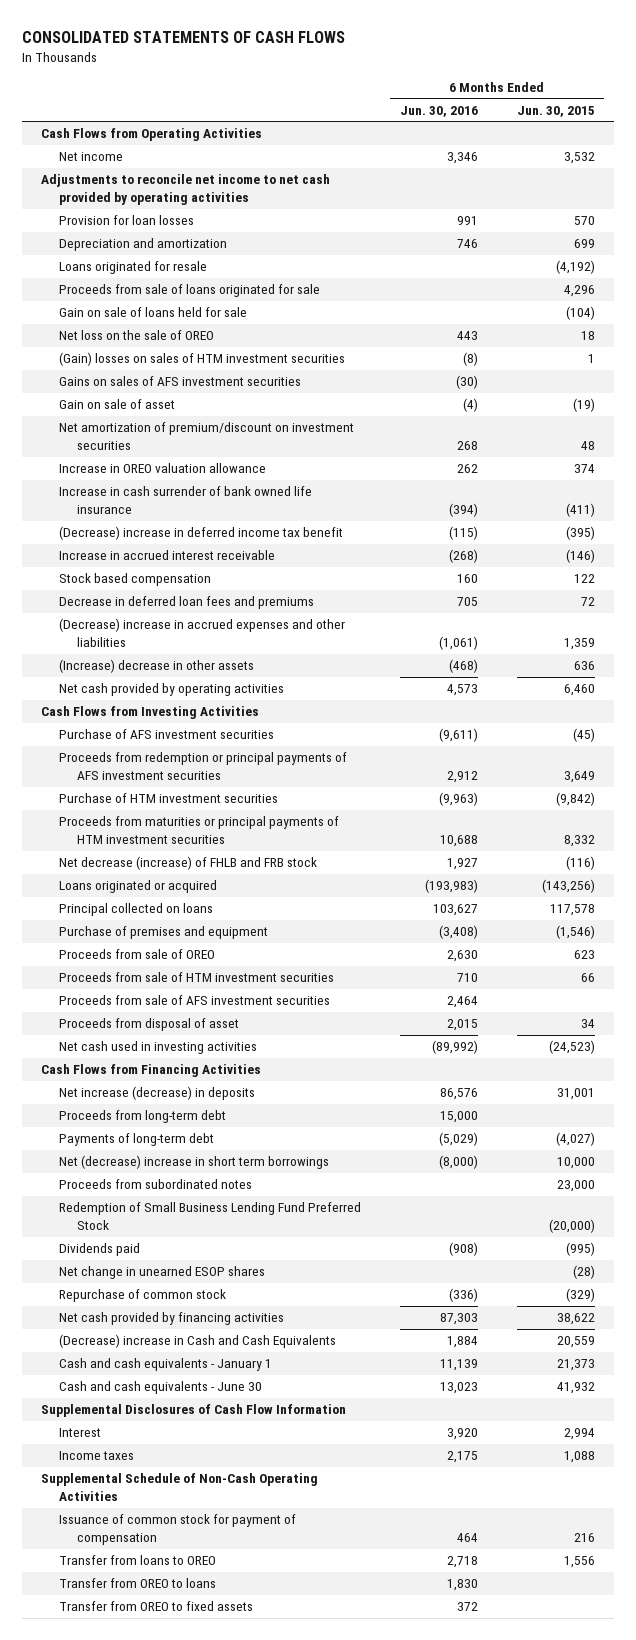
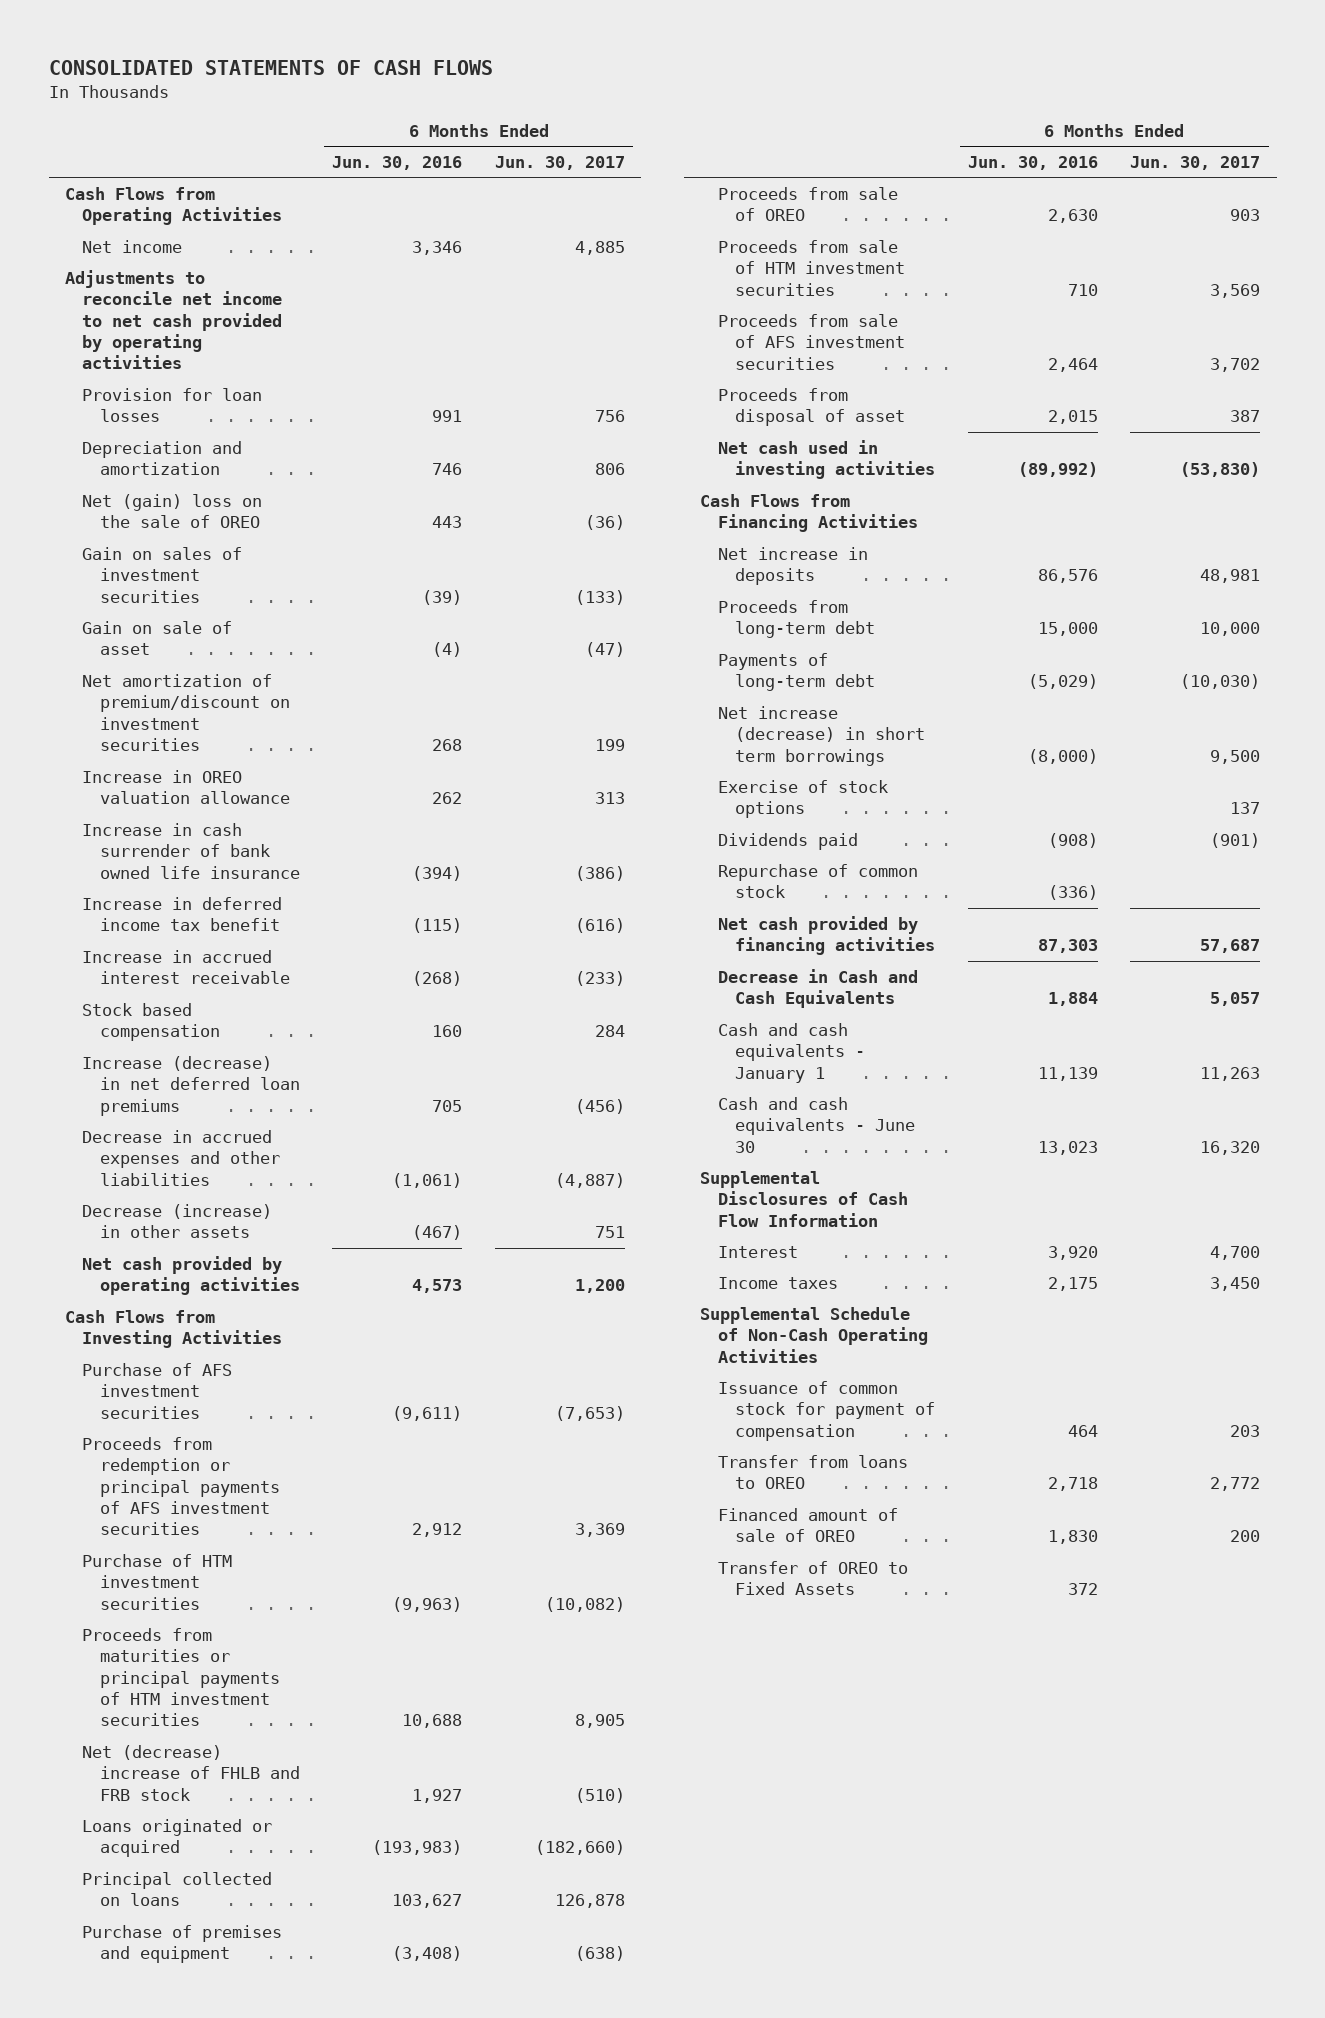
[516,105,595,117] Jun. 30, 2015 -> none
none -> [495,155,626,170] Jun. 30, 2017
[59,261,208,275] Loans originated for resale -> none
[59,284,321,298] Proceeds from sale of loans originated for sale -> none
[59,307,248,318] Gain on sale of loans held for sale -> none
[59,376,302,387] Gains on sales of AFS investment securities -> none
[59,330,215,341] Net loss on the sale of OREO -> [82,493,263,529] Net (gain) loss on the sale of OREO
[59,352,346,367] (Gain) losses on sales of HTM investment securities -> [82,546,243,603] Gain on sales of investment securities
[462,352,478,367] (8) -> [422,589,463,605] (39)
[59,526,344,541] (Decrease) increase in deferred income tax benefit -> [82,896,283,932] Increase in deferred income tax benefit
[59,596,315,610] Decrease in deferred loan fees and premiums -> [82,1055,300,1116] Increase (decrease) in net deferred loan premiums
[59,618,346,648] (Decrease) increase in accrued expenses and other liabilities -> [82,1129,280,1186] Decrease in accrued expenses and other liabilities
[59,659,255,674] (Increase) decrease in other assets -> [82,1203,273,1239] Decrease (increase) in other assets
[448,659,478,674] (468) -> [412,1225,463,1241] (467)
[59,856,318,871] Net decrease (increase) of FHLB and FRB stock -> [82,1744,300,1801] Net (decrease) increase of FHLB and FRB stock
[59,1086,256,1101] Net increase (decrease) in deposits -> [717,546,868,586] Net increase in deposits
[59,1179,253,1190] Proceeds from subordinated notes -> none
[59,1202,362,1231] Redemption of Small Business Lending Fund Preferred Stock -> none
[59,1155,330,1170] Net (decrease) increase in short term borrowings -> [717,705,926,766] Net increase (decrease) in short term borrowings
none -> [717,779,888,819] Exercise of stock options
[59,1266,266,1280] Net change in unearned ESOP shares -> none
[59,1334,337,1349] (Decrease) increase in Cash and Cash Equivalents -> [717,968,918,1009] Decrease in Cash and Cash Equivalents
[59,1578,217,1589] Transfer from OREO to loans -> [717,1507,898,1543] Financed amount of sale of OREO
[59,1601,254,1612] Transfer from OREO to fixed assets -> [717,1560,908,1596] Transfer of OREO to Fixed Assets

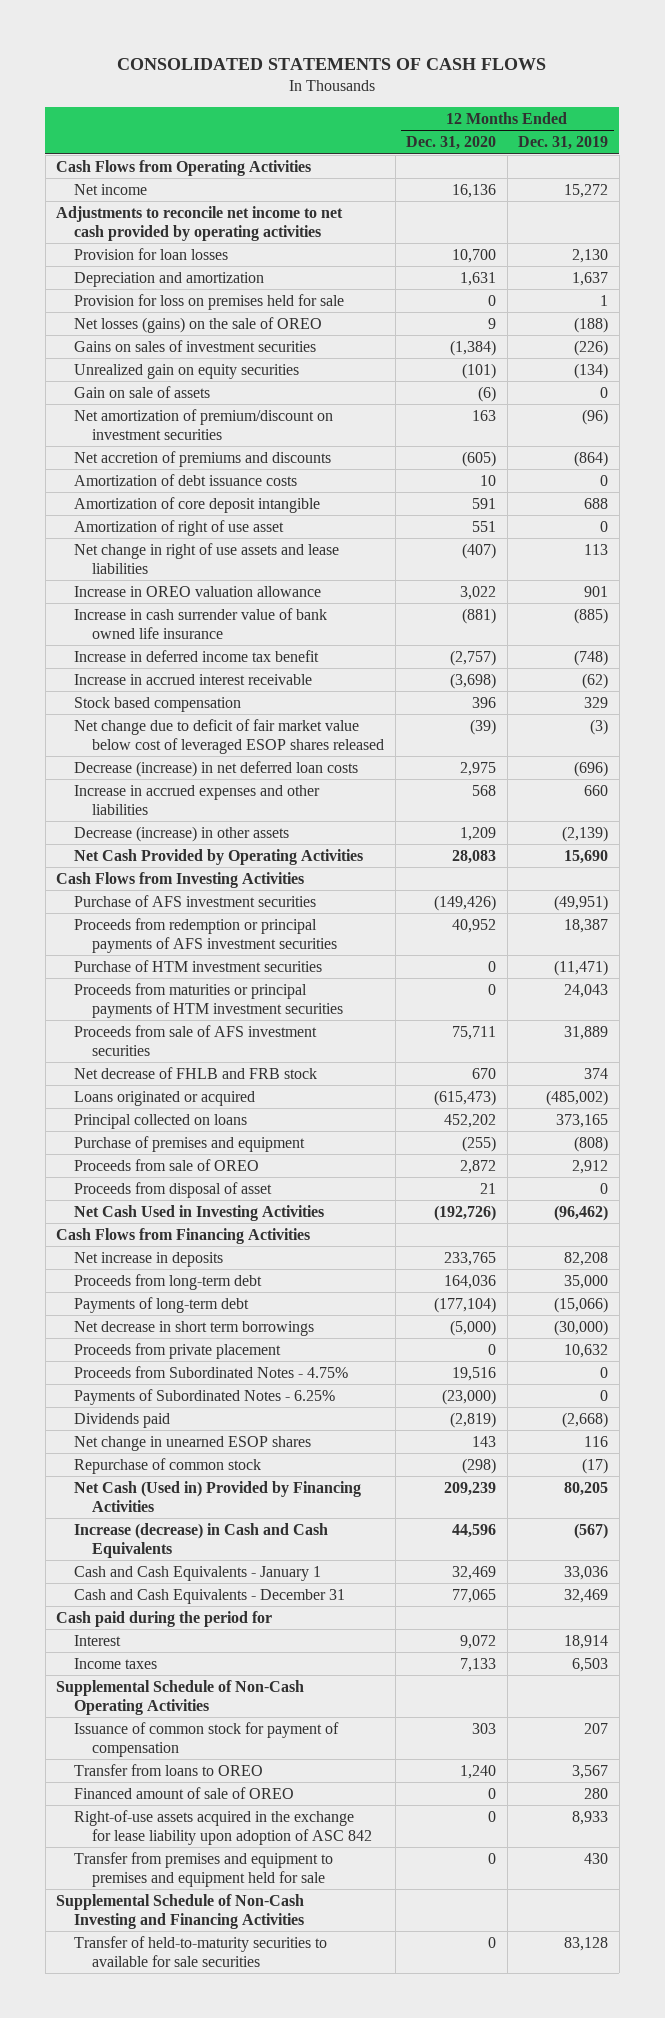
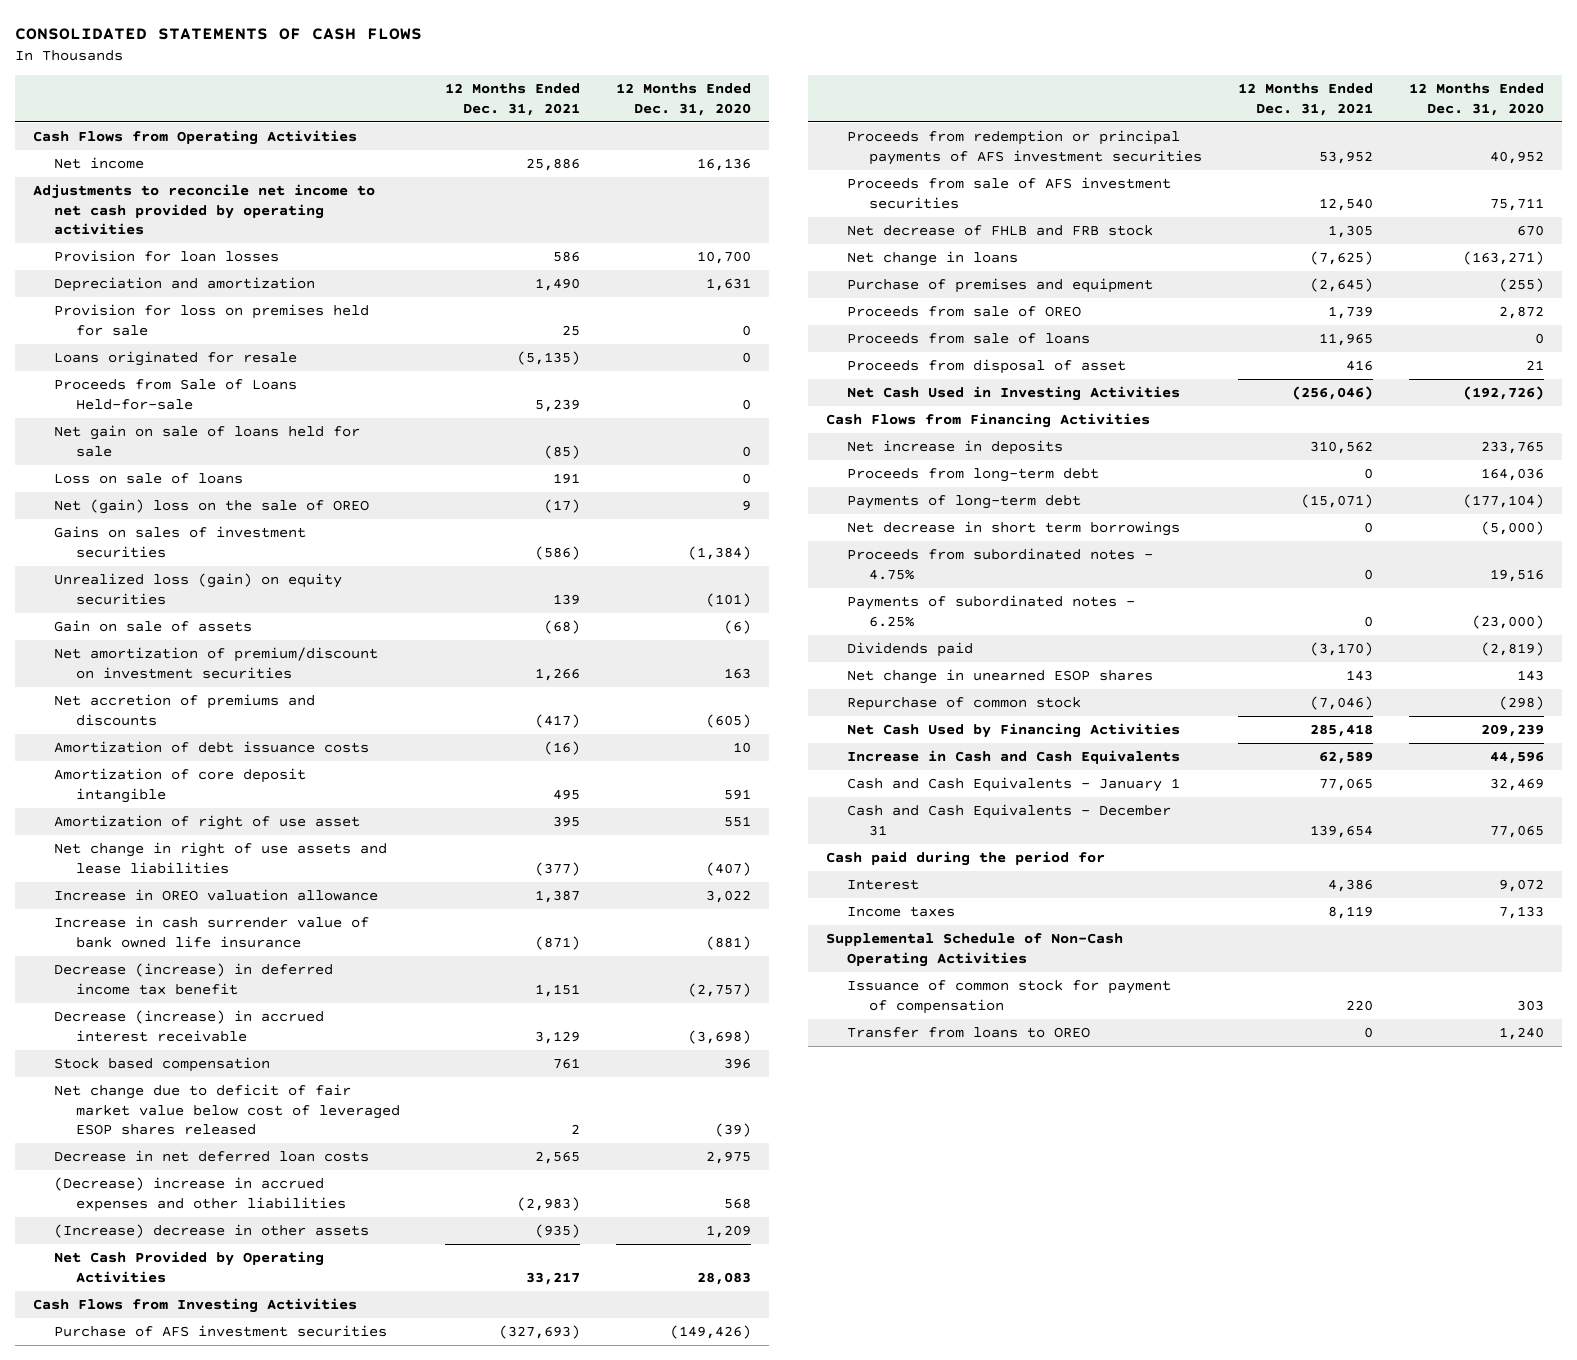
[518,136,609,151] Dec. 31, 2019 -> none
none -> [444,83,580,117] 12 Months Ended Dec. 31, 2021
none -> [54,351,298,367] Loans originated for resale
none -> [54,379,298,410] Proceeds from Sale of Loans Held-for-sale
none -> [54,425,361,457] Net gain on sale of loans held for sale
none -> [54,473,244,485] Loss on sale of loans
[74,316,323,333] Net losses (gains) on the sale of OREO -> [54,499,370,515] Net (gain) loss on the sale of OREO
[74,363,300,379] Unrealized gain on equity securities -> [54,573,343,605] Unrealized loss (gain) on equity securities
[74,649,320,662] Increase in deferred income tax benefit -> [54,963,334,995] Decrease (increase) in deferred income tax benefit
[74,673,313,685] Increase in accrued interest receivable -> [54,1010,325,1042] Decrease (increase) in accrued interest receivable
[74,760,359,777] Decrease (increase) in net deferred loan costs -> [54,1150,370,1163] Decrease in net deferred loan costs
[74,784,321,815] Increase in accrued expenses and other liabilities -> [54,1177,346,1212] (Decrease) increase in accrued expenses and other liabilities
[74,825,290,842] Decrease (increase) in other assets -> [54,1224,370,1239] (Increase) decrease in other assets
[74,959,323,972] Purchase of HTM investment securities -> none
[74,982,344,1018] Proceeds from maturities or principal payments of HTM investment securities -> none
[74,1090,256,1106] Loans originated or acquired -> none
[74,1113,248,1129] Principal collected on loans -> none
none -> [847,251,1019,267] Net change in loans
none -> [847,333,1091,345] Proceeds from sale of loans
[74,1342,282,1359] Proceeds from private placement -> none
[74,1365,349,1378] Proceeds from Subordinated Notes - 4.75% -> [847,548,1154,580] Proceeds from subordinated notes - 4.75%
[74,1388,336,1405] Payments of Subordinated Notes - 6.25% -> [847,595,1136,627] Payments of subordinated notes - 6.25%
[74,1480,362,1512] Net Cash (Used in) Provided by Financing Activities -> [847,723,1181,739] Net Cash Used by Financing Activities
[74,1522,329,1558] Increase (decrease) in Cash and Cash Equivalents -> [847,750,1181,765] Increase in Cash and Cash Equivalents
[74,1786,295,1799] Financed amount of sale of OREO -> none
[74,1809,373,1845] Right-of-use assets acquired in the exchange for lease liability upon adoption of ASC 842 -> none
[74,1851,334,1887] Transfer from premises and equipment to premises and equipment held for sale -> none
[56,1893,305,1929] Supplemental Schedule of Non-Cash Investing and Financing Activities -> none
[74,1935,328,1967] Transfer of held-to-maturity securities to available for sale securities -> none

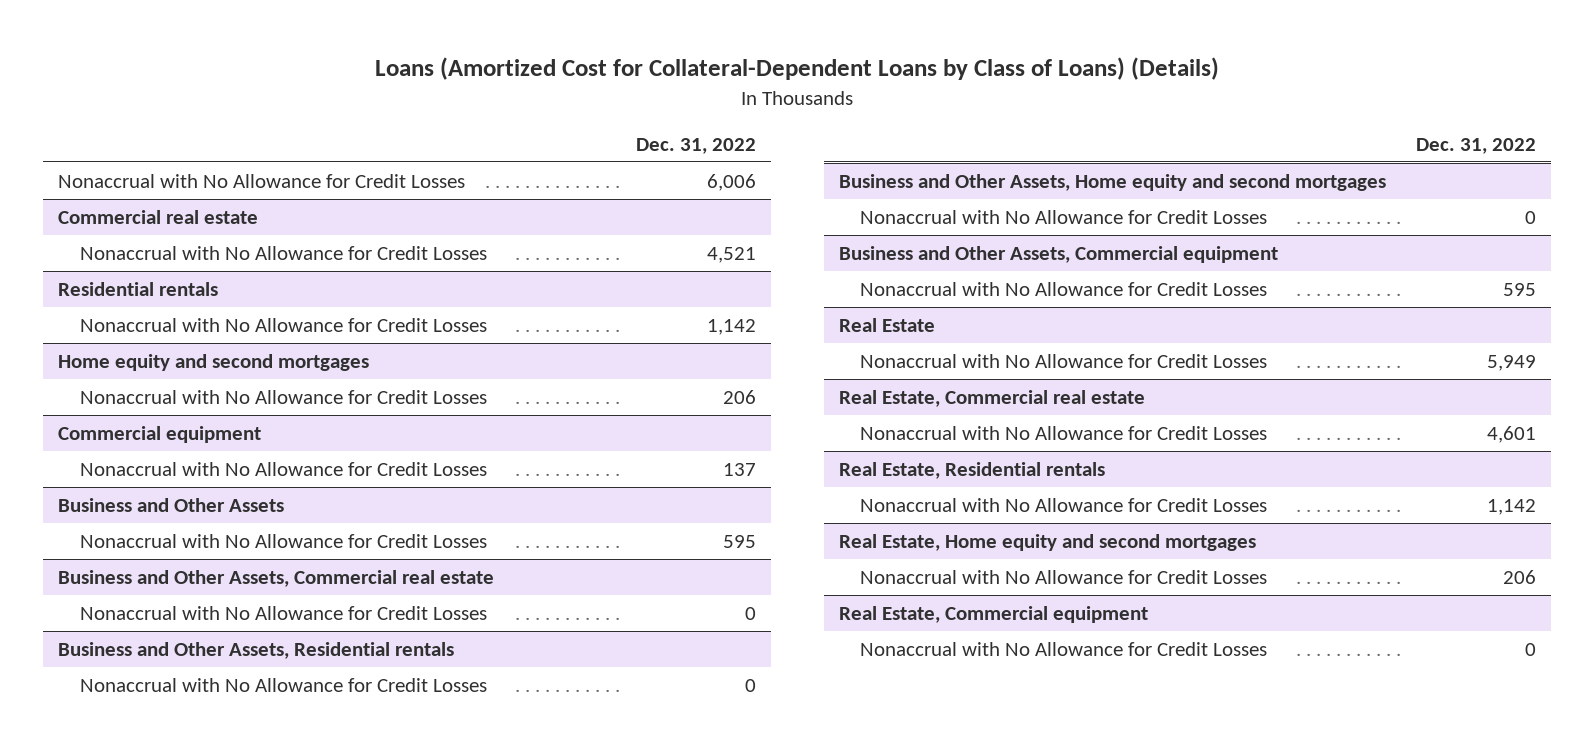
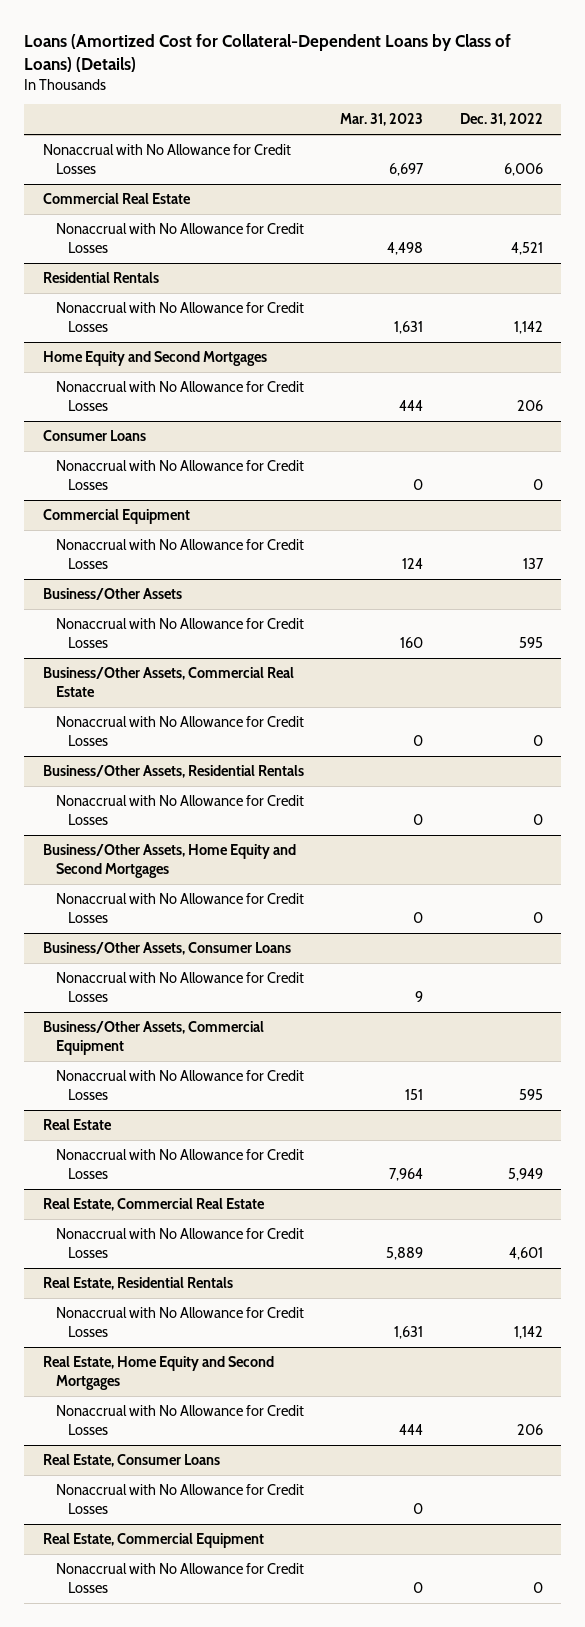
none -> [340,113,424,127] Mar. 31, 2023
[58,209,259,224] Commercial real estate -> [42,193,191,205] Commercial Real Estate
[58,281,219,296] Residential rentals -> [42,272,159,284] Residential Rentals
[58,353,370,371] Home equity and second mortgages -> [42,351,267,367] Home Equity and Second Mortgages
none -> [42,430,146,442] Consumer Loans
none -> [55,460,304,491] Nonaccrual with No Allowance for Credit Losses
[58,425,262,443] Commercial equipment -> [42,509,190,525] Commercial Equipment
[58,497,285,512] Business and Other Assets -> [42,588,182,601] Business/Other Assets
[58,569,495,587] Business and Other Assets, Commercial real estate -> [42,667,294,698] Business/Other Assets, Commercial Real Estate
[58,641,455,659] Business and Other Assets, Residential rentals -> [42,765,304,779] Business/Other Assets, Residential Rentals
[838,173,1386,191] Business and Other Assets, Home equity and second mortgages -> [42,844,296,879] Business/Other Assets, Home Equity and Second Mortgages
none -> [42,942,291,956] Business/Other Assets, Consumer Loans
none -> [55,972,304,1003] Nonaccrual with No Allowance for Credit Losses
[838,245,1278,263] Business and Other Assets, Commercial equipment -> [42,1021,264,1056] Business/Other Assets, Commercial Equipment
[838,389,1145,407] Real Estate, Commercial real estate -> [42,1198,265,1212] Real Estate, Commercial Real Estate
[838,461,1105,479] Real Estate, Residential rentals -> [42,1277,233,1291] Real Estate, Residential Rentals
[838,533,1256,551] Real Estate, Home equity and second mortgages -> [42,1356,274,1391] Real Estate, Home Equity and Second Mortgages
none -> [42,1454,220,1468] Real Estate, Consumer Loans
none -> [55,1484,304,1515] Nonaccrual with No Allowance for Credit Losses
[838,605,1148,623] Real Estate, Commercial equipment -> [42,1533,264,1549] Real Estate, Commercial Equipment

